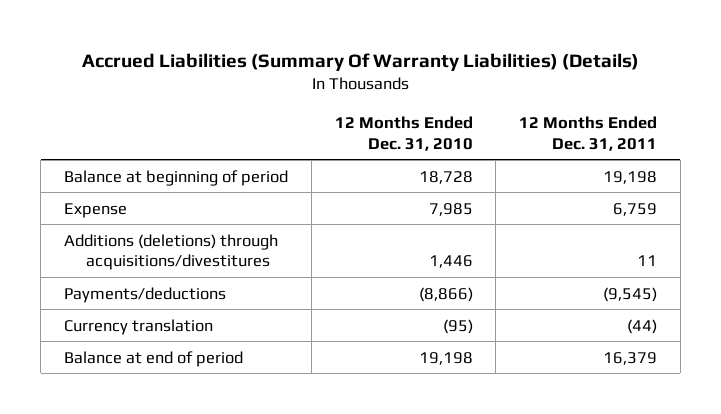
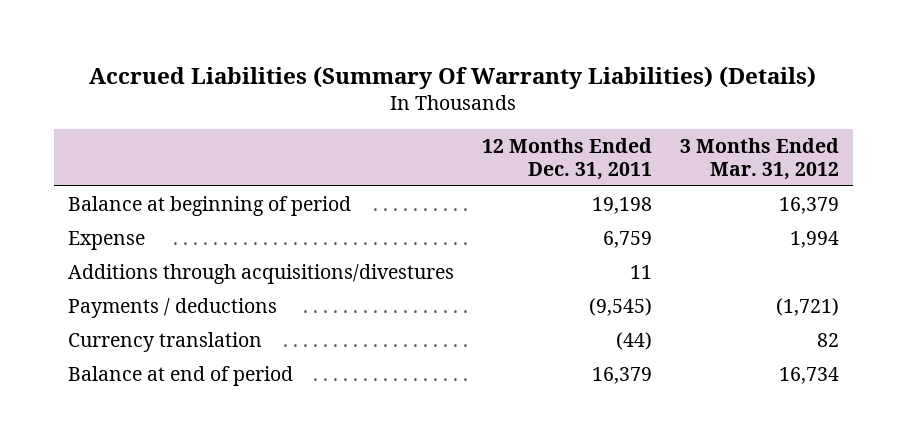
[334,115,473,151] 12 Months Ended Dec. 31, 2010 -> none
none -> [679,138,839,180] 3 Months Ended Mar. 31, 2012
[64,233,279,271] Additions (deletions) through acquisitions/divestitures -> [67,263,454,284] Additions through acquisitions/divestures
[64,286,227,303] Payments/deductions -> [67,297,277,318] Payments / deductions

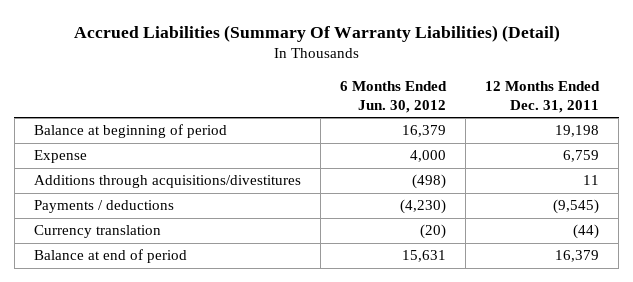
[89,65,817,89] Accrued Liabilities (Summary Of Warranty Liabilities) (Details) -> [73,24,560,42] Accrued Liabilities (Summary Of Warranty Liabilities) (Detail)
[679,138,839,180] 3 Months Ended Mar. 31, 2012 -> none
none -> [340,80,448,114] 6 Months Ended Jun. 30, 2012
[67,263,454,284] Additions through acquisitions/divestures -> [33,175,301,189] Additions through acquisitions/divestitures

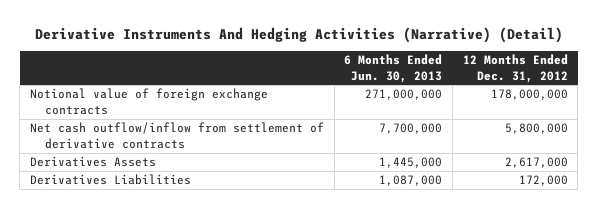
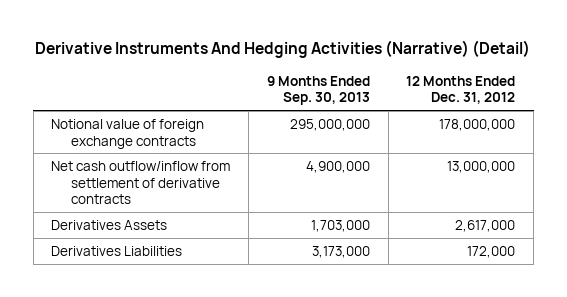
[344,54,443,83] 6 Months Ended Jun. 30, 2013 -> none
none -> [266,75,370,106] 9 Months Ended Sep. 30, 2013
[504,123,568,135] 5,800,000 -> [447,160,516,173] 13,000,000

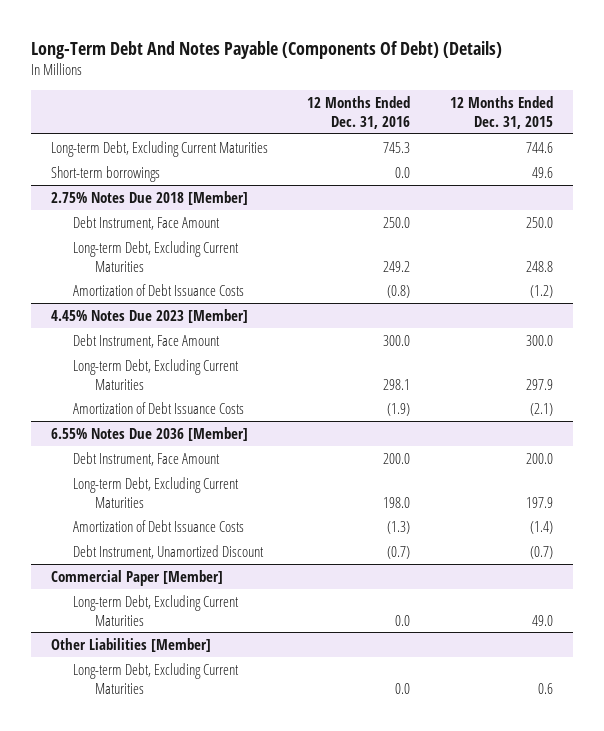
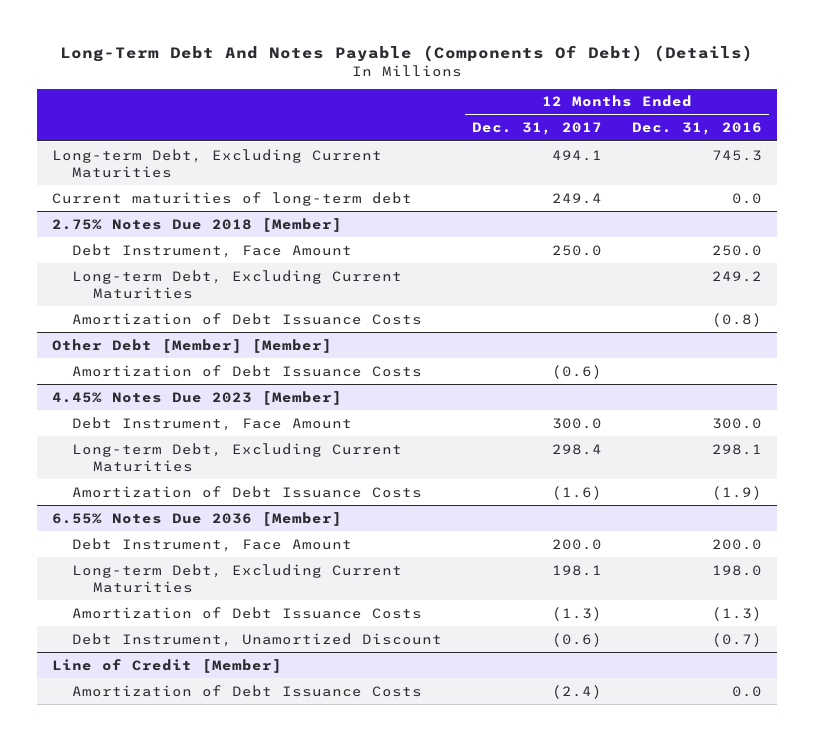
[449,95,553,129] 12 Months Ended Dec. 31, 2015 -> none
none -> [472,122,603,136] Dec. 31, 2017
[50,165,160,182] Short-term borrowings -> [52,191,413,206] Current maturities of long-term debt
none -> [52,338,333,353] Other Debt [Member] [Member]
none -> [72,364,423,377] Amortization of Debt Issuance Costs
[50,569,223,586] Commercial Paper [Member] -> none
[72,594,239,626] Long-term Debt, Excluding Current Maturities -> none
[50,637,211,652] Other Liabilities [Member] -> none
[72,662,239,694] Long-term Debt, Excluding Current Maturities -> none
none -> [52,658,283,673] Line of Credit [Member]
none -> [72,684,423,697] Amortization of Debt Issuance Costs

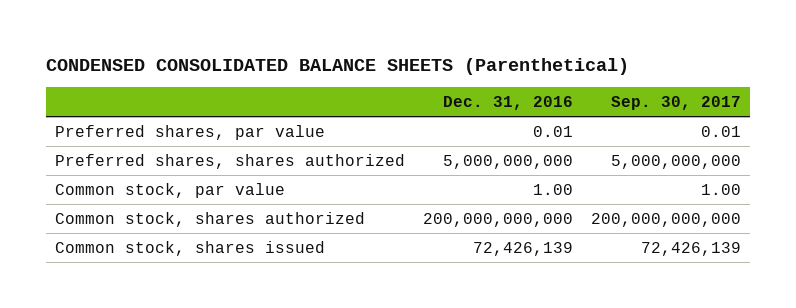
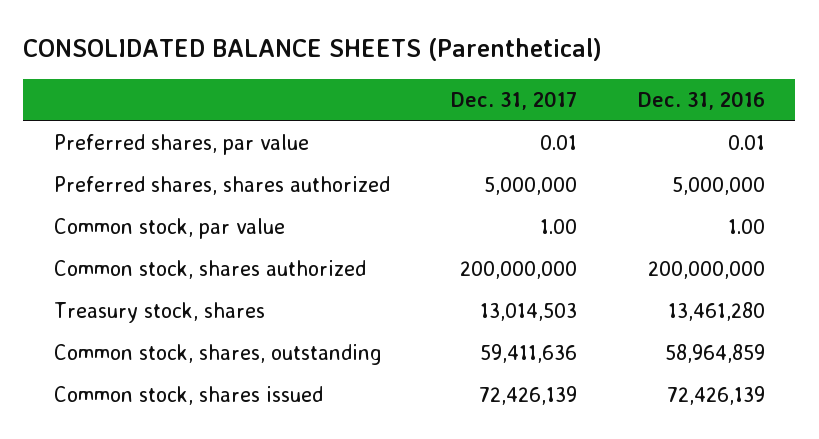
[46,57,630,75] CONDENSED CONSOLIDATED BALANCE SHEETS (Parenthetical) -> [23,38,603,62] CONSOLIDATED BALANCE SHEETS (Parenthetical)
[611,95,742,110] Sep. 30, 2017 -> none
none -> [450,91,577,111] Dec. 31, 2017
[443,154,574,169] 5,000,000,000 -> [671,177,765,196] 5,000,000
[423,212,574,227] 200,000,000,000 -> [647,261,765,280] 200,000,000
none -> [53,302,265,324] Treasury stock, shares
none -> [53,344,382,366] Common stock, shares, outstanding

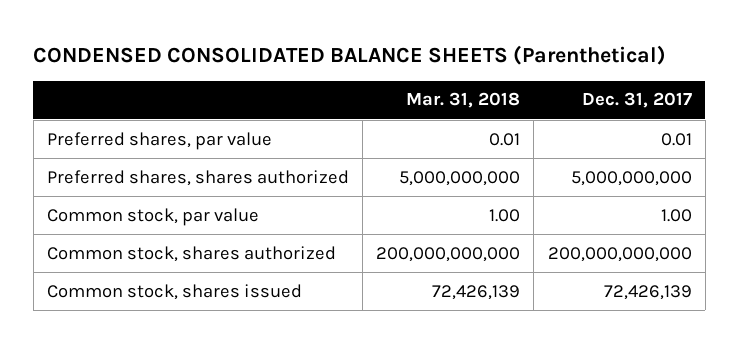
[23,38,603,62] CONSOLIDATED BALANCE SHEETS (Parenthetical) -> [33,44,667,65] CONDENSED CONSOLIDATED BALANCE SHEETS (Parenthetical)
[637,91,765,111] Dec. 31, 2016 -> none
none -> [406,92,521,109] Mar. 31, 2018
[483,177,577,196] 5,000,000 -> [570,170,692,186] 5,000,000,000
[53,302,265,324] Treasury stock, shares -> none
[53,344,382,366] Common stock, shares, outstanding -> none
[459,261,577,280] 200,000,000 -> [547,246,692,262] 200,000,000,000

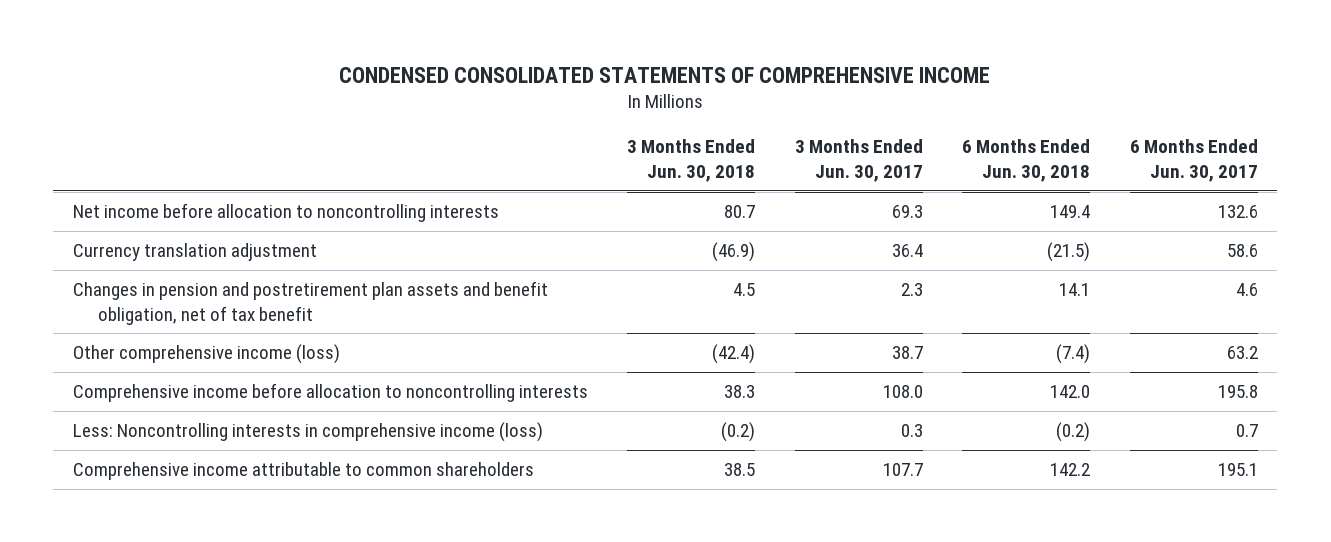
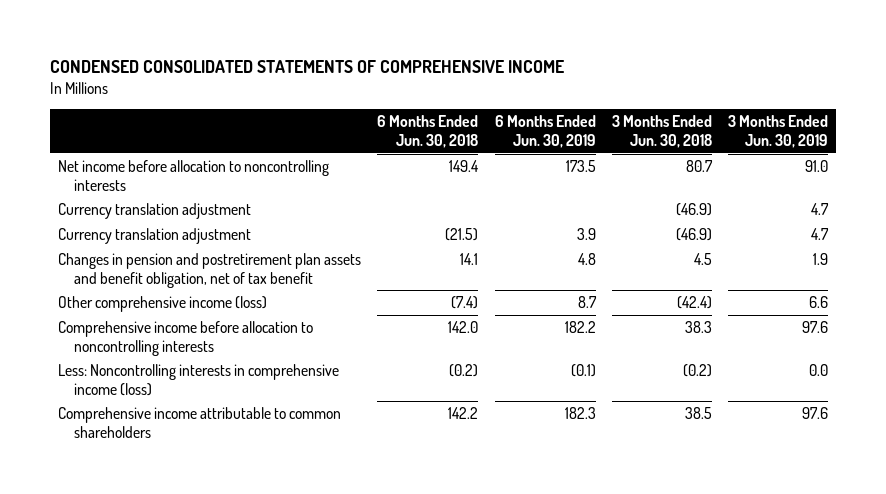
[794,139,923,182] 3 Months Ended Jun. 30, 2017 -> none
[1129,139,1258,182] 6 Months Ended Jun. 30, 2017 -> none
none -> [494,115,596,148] 6 Months Ended Jun. 30, 2019
none -> [728,115,829,148] 3 Months Ended Jun. 30, 2019
none -> [57,202,251,219] Currency translation adjustment

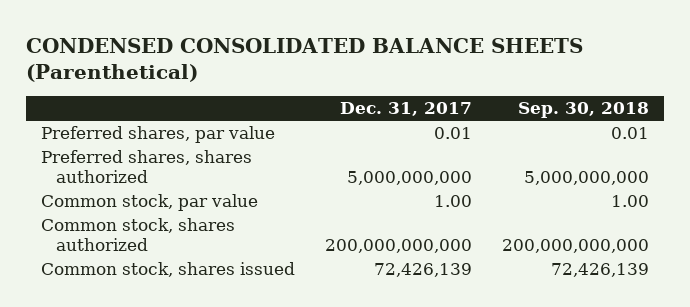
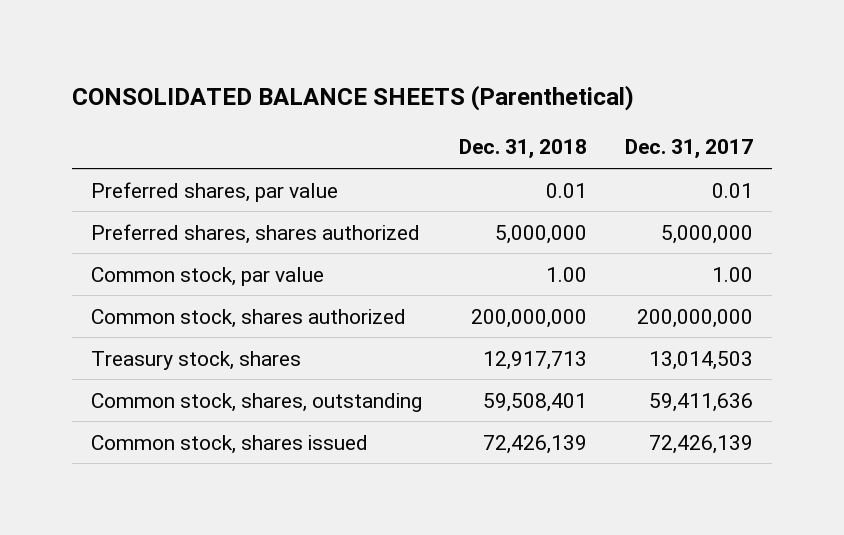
[26,37,584,83] CONDENSED CONSOLIDATED BALANCE SHEETS (Parenthetical) -> [72,84,635,111] CONSOLIDATED BALANCE SHEETS (Parenthetical)
[518,102,650,119] Sep. 30, 2018 -> none
none -> [459,139,588,160] Dec. 31, 2018
[347,170,473,185] 5,000,000,000 -> [660,224,753,244] 5,000,000
[325,238,473,253] 200,000,000,000 -> [636,308,753,328] 200,000,000
none -> [91,350,302,370] Treasury stock, shares
none -> [91,392,423,412] Common stock, shares, outstanding

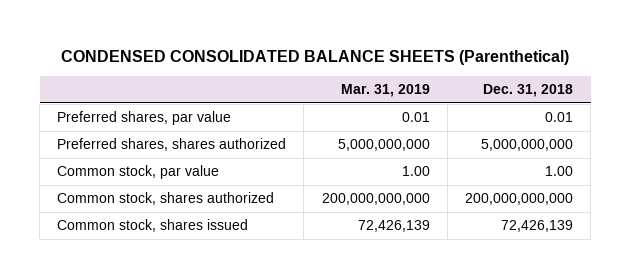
[72,84,635,111] CONSOLIDATED BALANCE SHEETS (Parenthetical) -> [61,49,570,65] CONDENSED CONSOLIDATED BALANCE SHEETS (Parenthetical)
[624,139,753,160] Dec. 31, 2017 -> none
none -> [340,84,430,98] Mar. 31, 2019
[495,224,588,244] 5,000,000 -> [480,139,573,152] 5,000,000,000
[91,350,302,370] Treasury stock, shares -> none
[91,392,423,412] Common stock, shares, outstanding -> none
[471,308,588,328] 200,000,000 -> [464,193,573,206] 200,000,000,000

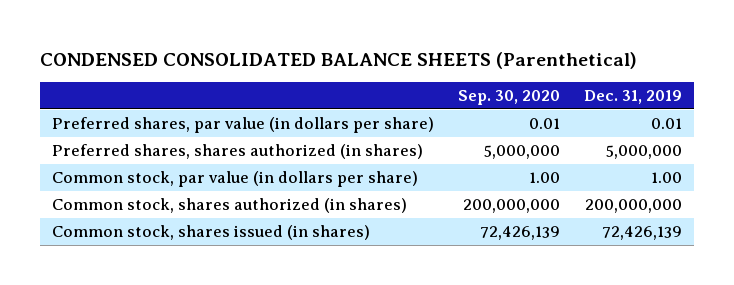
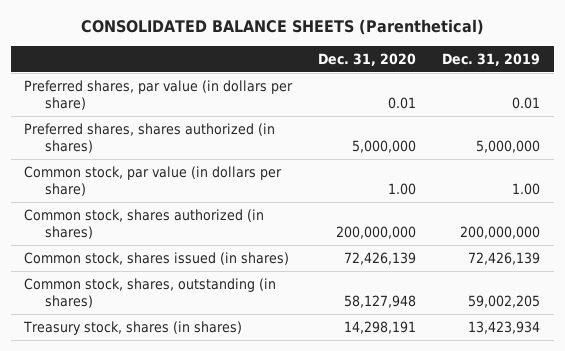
[39,51,637,69] CONDENSED CONSOLIDATED BALANCE SHEETS (Parenthetical) -> [81,19,485,36] CONSOLIDATED BALANCE SHEETS (Parenthetical)
[457,90,560,106] Sep. 30, 2020 -> none
none -> [318,52,417,66] Dec. 31, 2020
none -> [24,278,277,309] Common stock, shares, outstanding (in shares)
none -> [23,321,243,336] Treasury stock, shares (in shares)

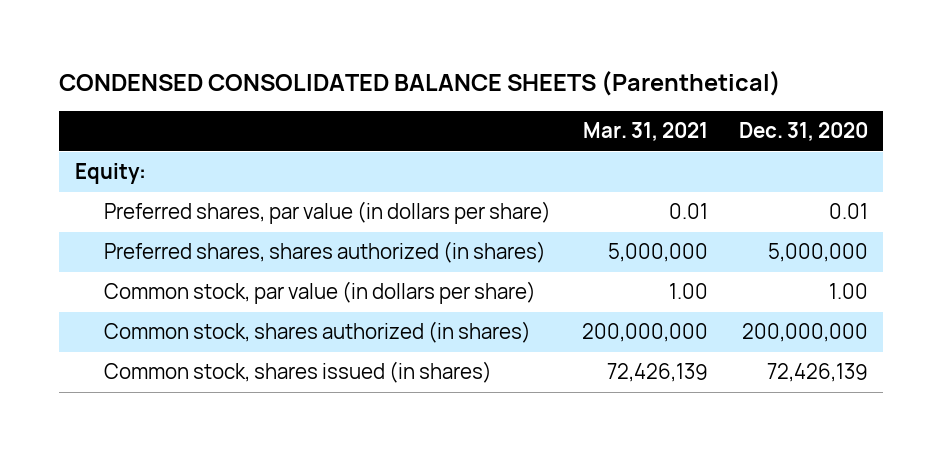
[81,19,485,36] CONSOLIDATED BALANCE SHEETS (Parenthetical) -> [59,70,782,96] CONDENSED CONSOLIDATED BALANCE SHEETS (Parenthetical)
[442,52,541,66] Dec. 31, 2019 -> none
none -> [582,122,708,142] Mar. 31, 2021
none -> [74,163,146,185] Equity:
[24,278,277,309] Common stock, shares, outstanding (in shares) -> none
[23,321,243,336] Treasury stock, shares (in shares) -> none

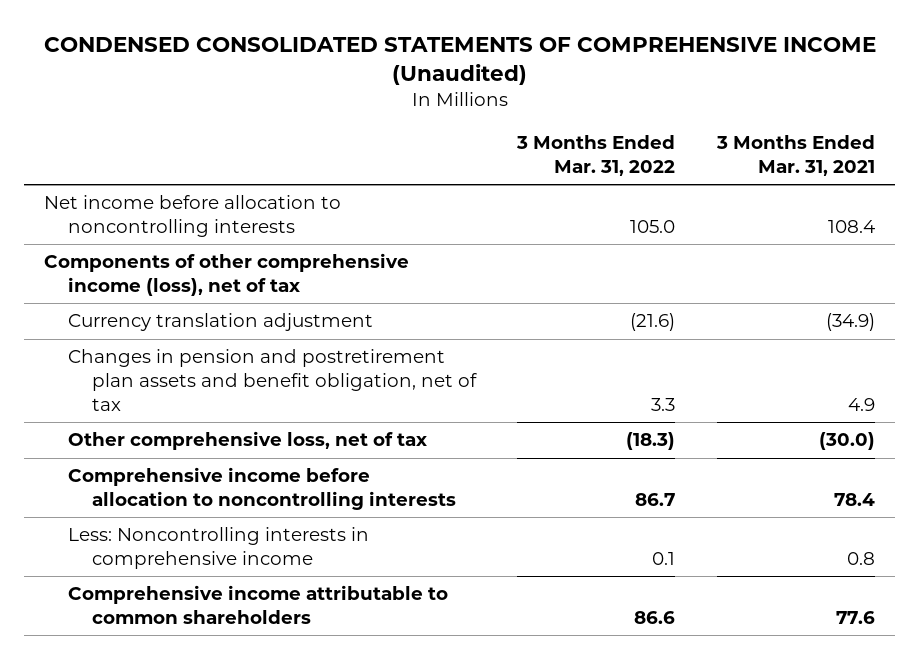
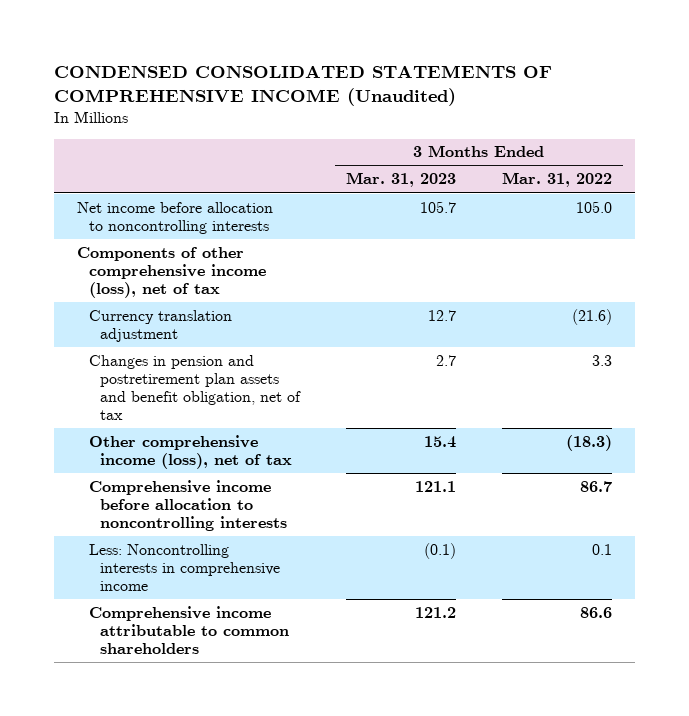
[715,135,875,177] 3 Months Ended Mar. 31, 2021 -> none
none -> [346,172,457,188] Mar. 31, 2023
[68,431,428,451] Other comprehensive loss, net of tax -> [88,434,293,469] Other comprehensive income (loss), net of tax

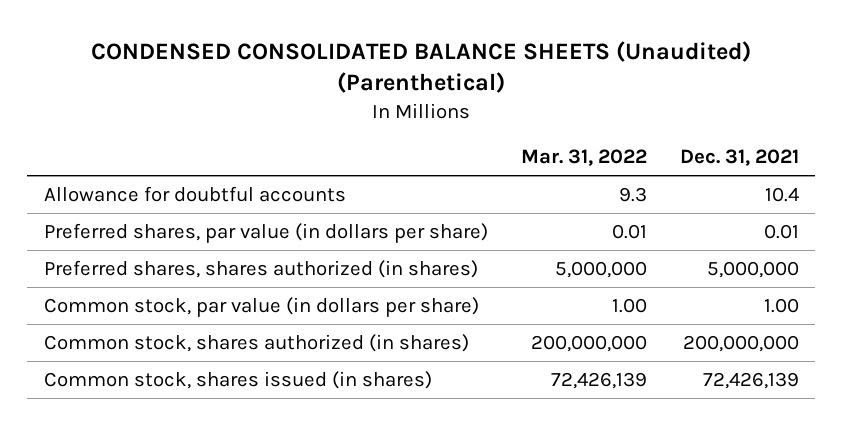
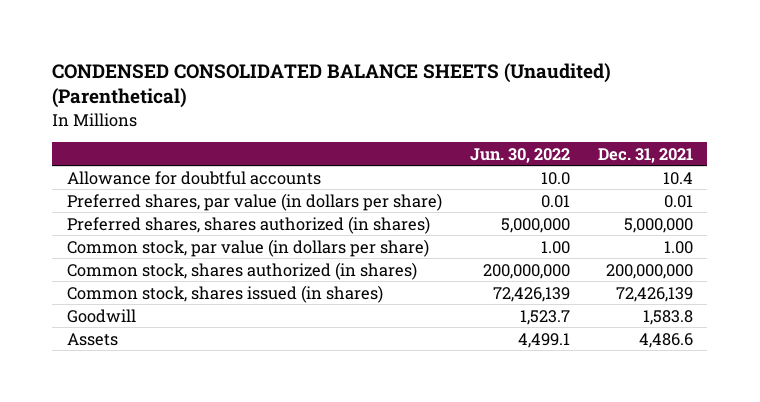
[520,149,647,167] Mar. 31, 2022 -> none
none -> [469,147,570,163] Jun. 30, 2022
none -> [66,308,136,323] Goodwill
none -> [66,332,118,346] Assets

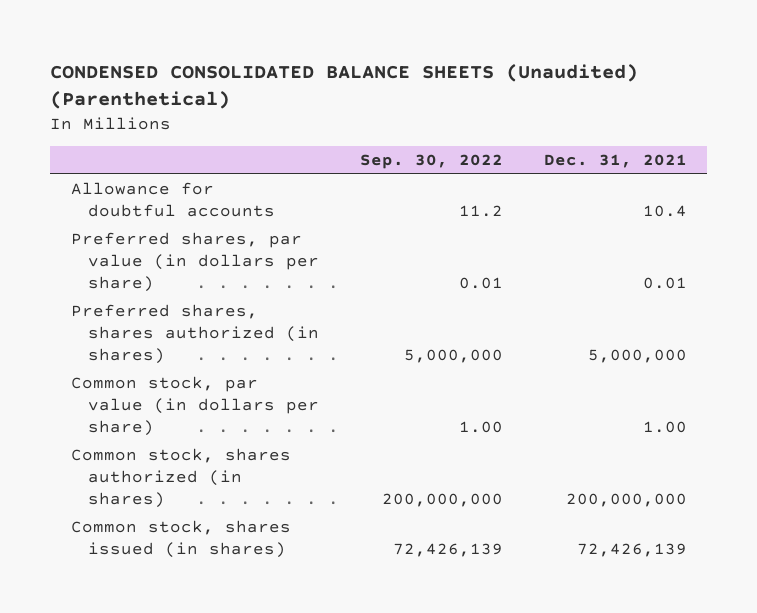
[469,147,570,163] Jun. 30, 2022 -> none
none -> [359,154,503,170] Sep. 30, 2022
[66,308,136,323] Goodwill -> none
[66,332,118,346] Assets -> none

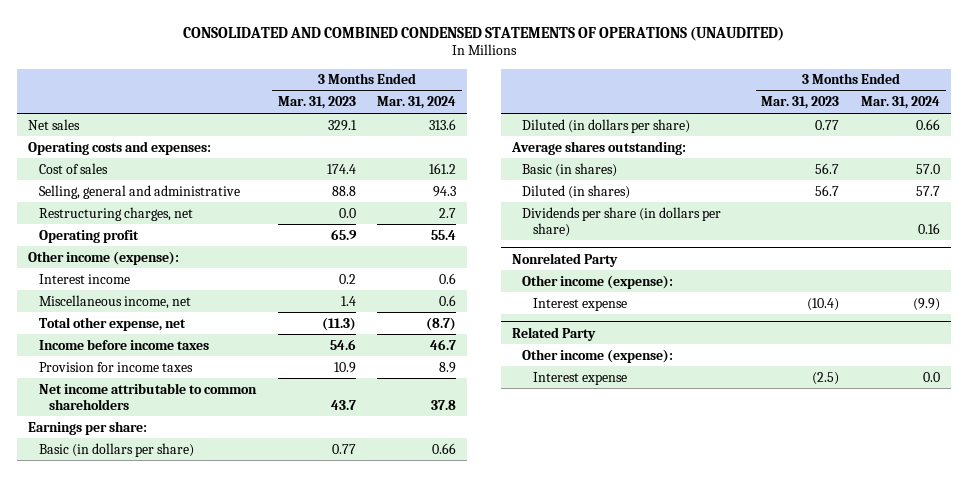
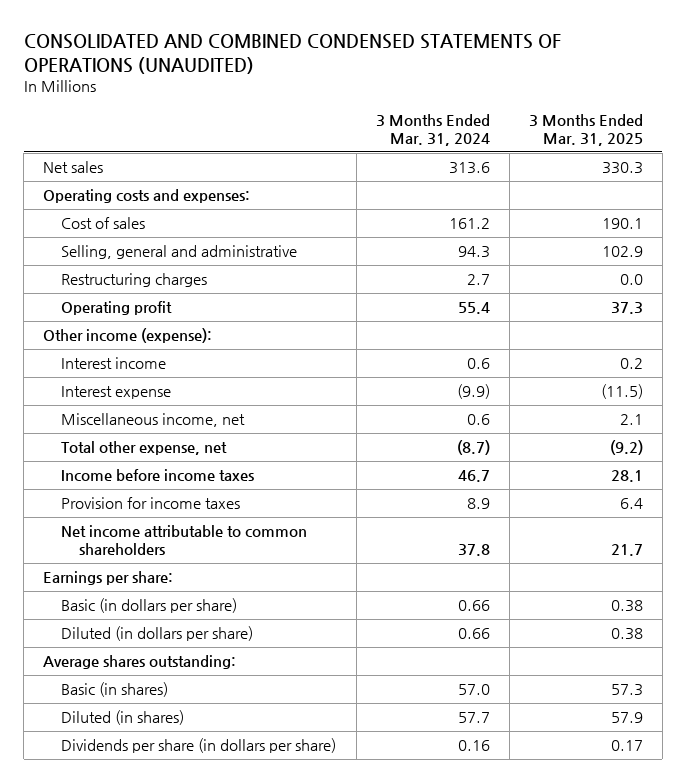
[277,96,356,110] Mar. 31, 2023 -> none
none -> [528,114,643,147] 3 Months Ended Mar. 31, 2025
[38,206,193,221] Restructuring charges, net -> [61,273,208,288] Restructuring charges
none -> [61,386,172,400] Interest expense
[511,252,618,267] Nonrelated Party -> none
[522,274,674,289] Other income (expense): -> none
[533,297,628,311] Interest expense -> none
[511,326,596,341] Related Party -> none
[522,348,674,363] Other income (expense): -> none
[533,371,628,385] Interest expense -> none

